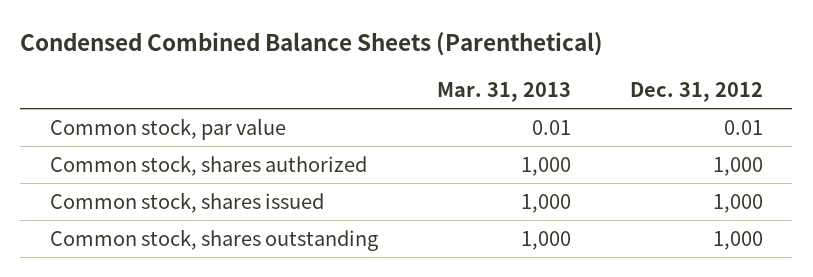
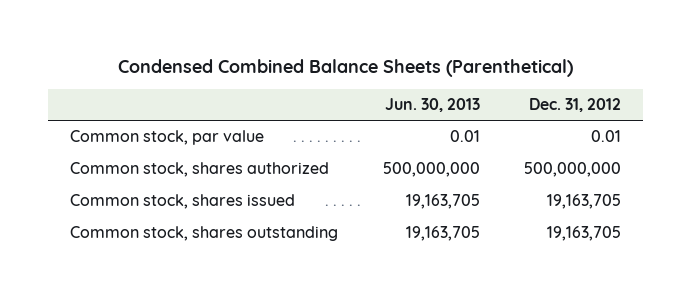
[436,81,571,102] Mar. 31, 2013 -> none
none -> [384,98,480,113] Jun. 30, 2013
[712,156,763,176] 1,000 -> [523,162,621,178] 500,000,000
[712,193,763,213] 1,000 -> [546,194,621,210] 19,163,705
[712,230,763,250] 1,000 -> [546,226,621,242] 19,163,705

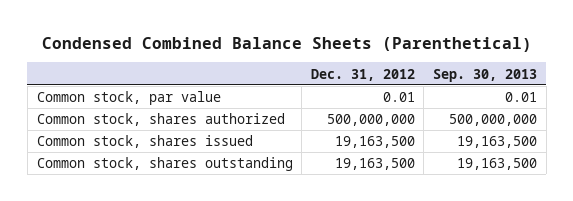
[384,98,480,113] Jun. 30, 2013 -> none
none -> [432,68,537,82] Sep. 30, 2013
[546,194,621,210] 19,163,705 -> [334,136,415,149] 19,163,500
[546,226,621,242] 19,163,705 -> [334,158,415,171] 19,163,500

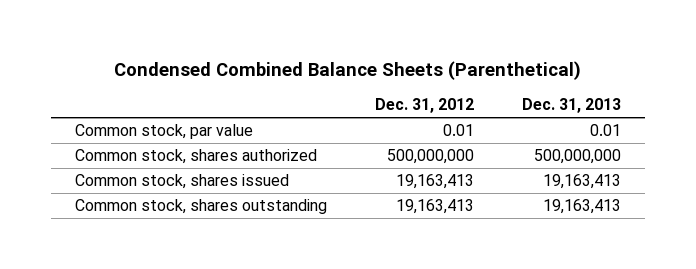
[432,68,537,82] Sep. 30, 2013 -> none
none -> [522,98,622,114] Dec. 31, 2013
[334,136,415,149] 19,163,500 -> [396,174,475,190] 19,163,413
[334,158,415,171] 19,163,500 -> [396,199,475,215] 19,163,413

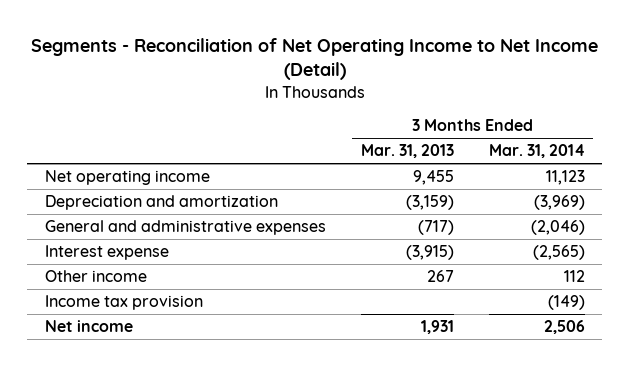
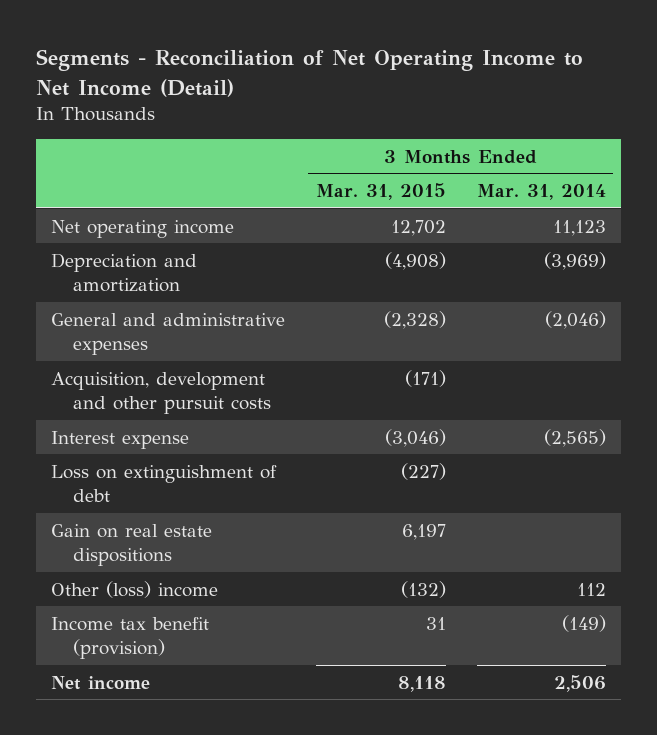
[360,144,454,159] Mar. 31, 2013 -> none
none -> [315,183,446,201] Mar. 31, 2015
none -> [51,371,272,414] Acquisition, development and other pursuit costs
none -> [51,464,278,502] Loss on extinguishment of debt
none -> [51,523,213,566] Gain on real estate dispositions
[44,270,147,283] Other income -> [51,580,219,598] Other (loss) income
[44,295,203,311] Income tax provision -> [51,616,210,659] Income tax benefit (provision)

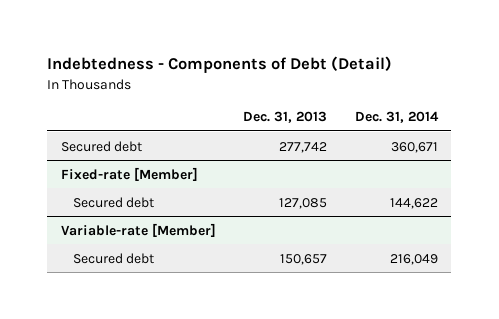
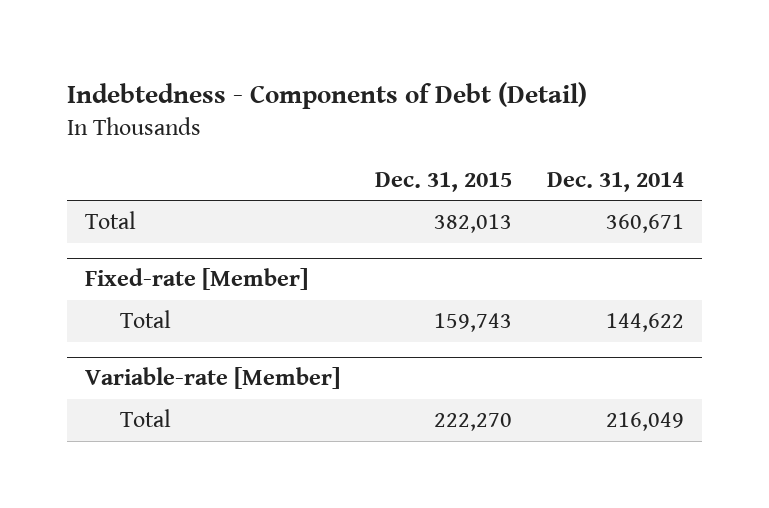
[243,111,328,124] Dec. 31, 2013 -> none
none -> [375,171,513,192] Dec. 31, 2015
[61,140,143,152] Secured debt -> [84,211,136,230] Total
[72,196,154,208] Secured debt -> [120,310,172,329] Total
[72,252,154,264] Secured debt -> [120,409,172,428] Total

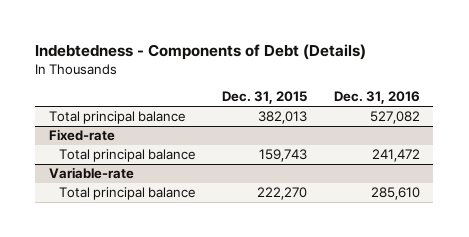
[67,82,588,110] Indebtedness - Components of Debt (Detail) -> [35,43,367,60] Indebtedness - Components of Debt (Details)
[547,171,685,192] Dec. 31, 2014 -> none
none -> [333,91,420,105] Dec. 31, 2016
[84,211,136,230] Total -> [48,111,185,125] Total principal balance
[84,268,308,291] Fixed-rate [Member] -> [48,129,115,142] Fixed-rate
[120,310,172,329] Total -> [58,149,195,163] Total principal balance
[84,367,340,390] Variable-rate [Member] -> [48,167,134,180] Variable-rate
[120,409,172,428] Total -> [58,187,195,201] Total principal balance

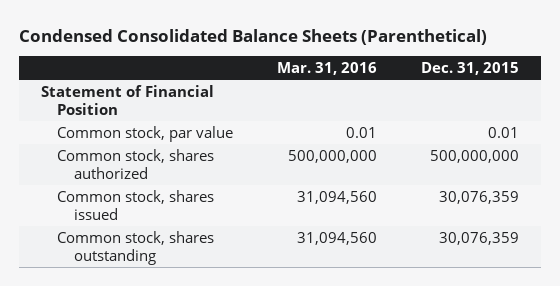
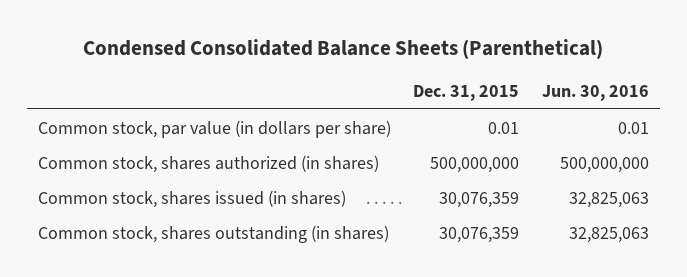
[277,62,378,76] Mar. 31, 2016 -> none
none -> [541,84,649,101] Jun. 30, 2016
[40,84,214,115] Statement of Financial Position -> none
[57,125,234,142] Common stock, par value -> [38,119,392,138] Common stock, par value (in dollars per share)
[57,148,215,179] Common stock, shares authorized -> [38,154,380,173] Common stock, shares authorized (in shares)
[57,189,215,220] Common stock, shares issued -> [38,189,347,208] Common stock, shares issued (in shares)
[57,230,215,265] Common stock, shares outstanding -> [38,224,390,243] Common stock, shares outstanding (in shares)

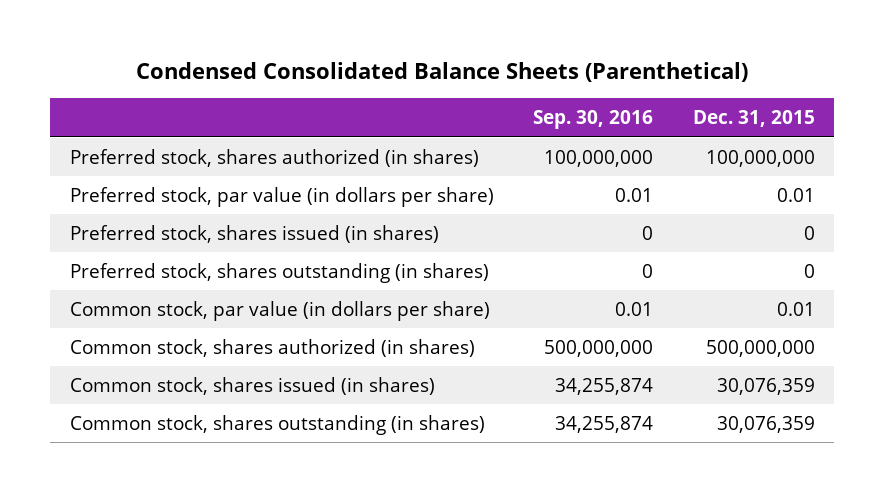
[541,84,649,101] Jun. 30, 2016 -> none
none -> [533,110,654,130] Sep. 30, 2016
none -> [69,148,479,167] Preferred stock, shares authorized (in shares)
none -> [69,186,494,207] Preferred stock, par value (in dollars per share)
none -> [69,224,439,243] Preferred stock, shares issued (in shares)
none -> [69,262,489,283] Preferred stock, shares outstanding (in shares)

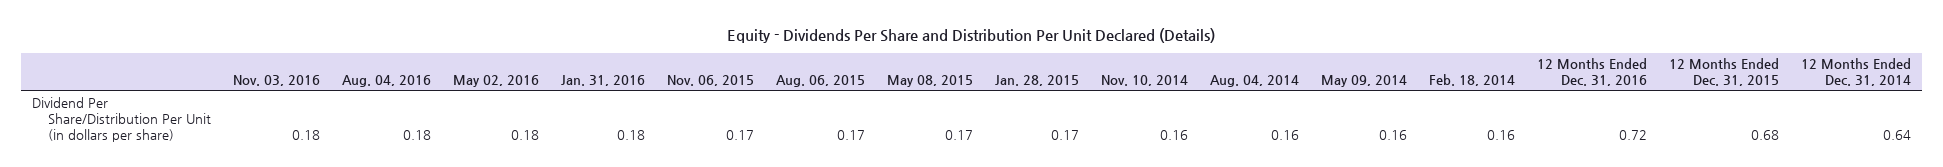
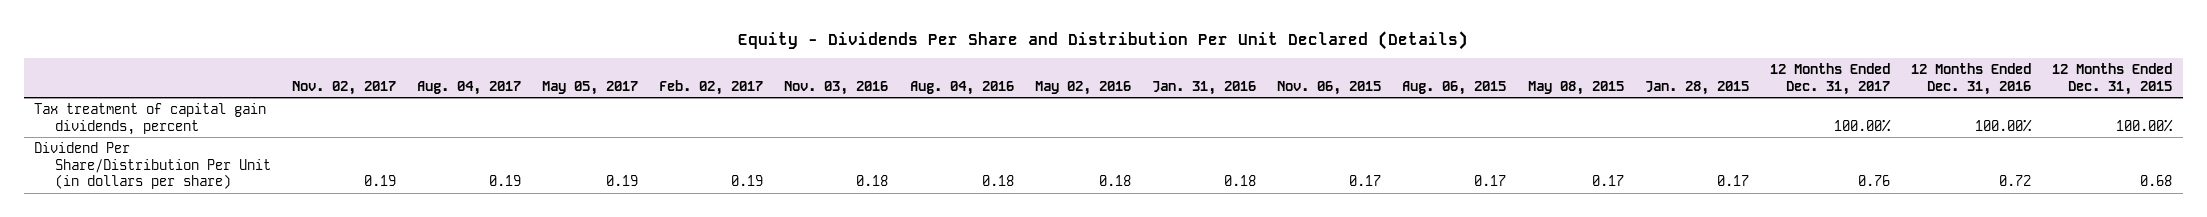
[1100,74,1188,86] Nov. 10, 2014 -> none
[1209,74,1299,87] Aug. 04, 2014 -> none
[1320,74,1407,87] May 09, 2014 -> none
[1428,73,1515,86] Feb. 18, 2014 -> none
[1800,58,1911,86] 12 Months Ended Dec. 31, 2014 -> none
none -> [291,80,396,95] Nov. 02, 2017
none -> [416,80,521,95] Aug. 04, 2017
none -> [542,80,639,95] May 05, 2017
none -> [659,79,764,95] Feb. 02, 2017
none -> [1770,62,1891,95] 12 Months Ended Dec. 31, 2017
none -> [34,102,267,135] Tax treatment of capital gain dividends, percent

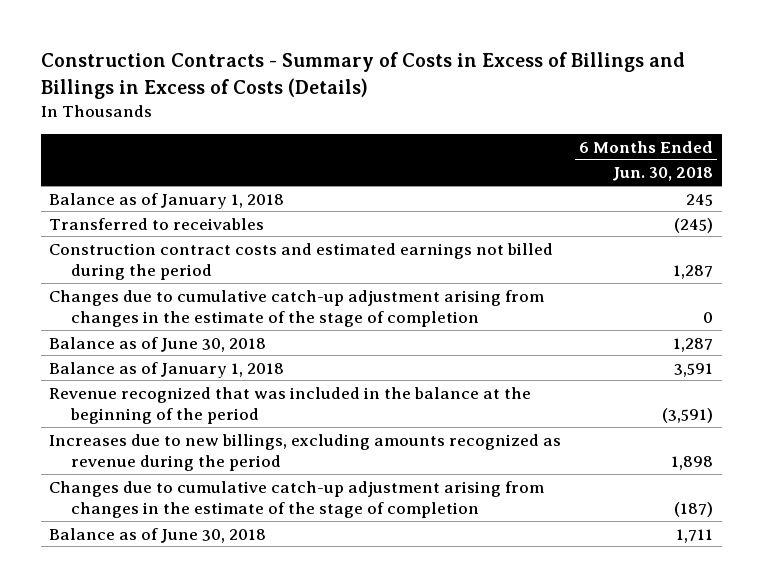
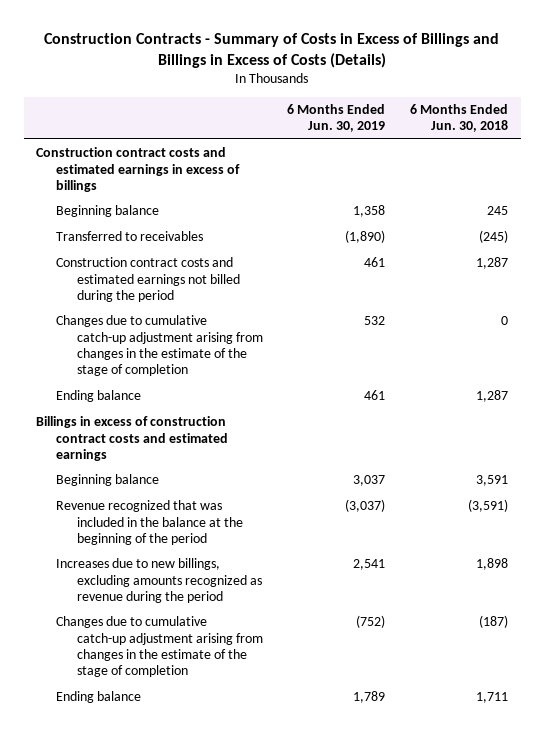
none -> [287,104,386,133] 6 Months Ended Jun. 30, 2019
none -> [36,147,241,192] Construction contract costs and estimated earnings in excess of billings
[49,192,285,209] Balance as of January 1, 2018 -> [56,205,160,218] Beginning balance
[49,336,267,352] Balance as of June 30, 2018 -> [56,390,142,403] Ending balance
none -> [36,416,229,461] Billings in excess of construction contract costs and estimated earnings
[49,361,285,378] Balance as of January 1, 2018 -> [56,474,160,487] Beginning balance
[49,527,267,543] Balance as of June 30, 2018 -> [56,691,142,704] Ending balance

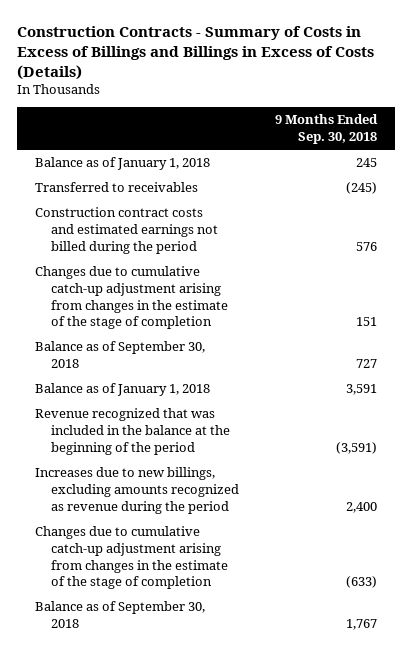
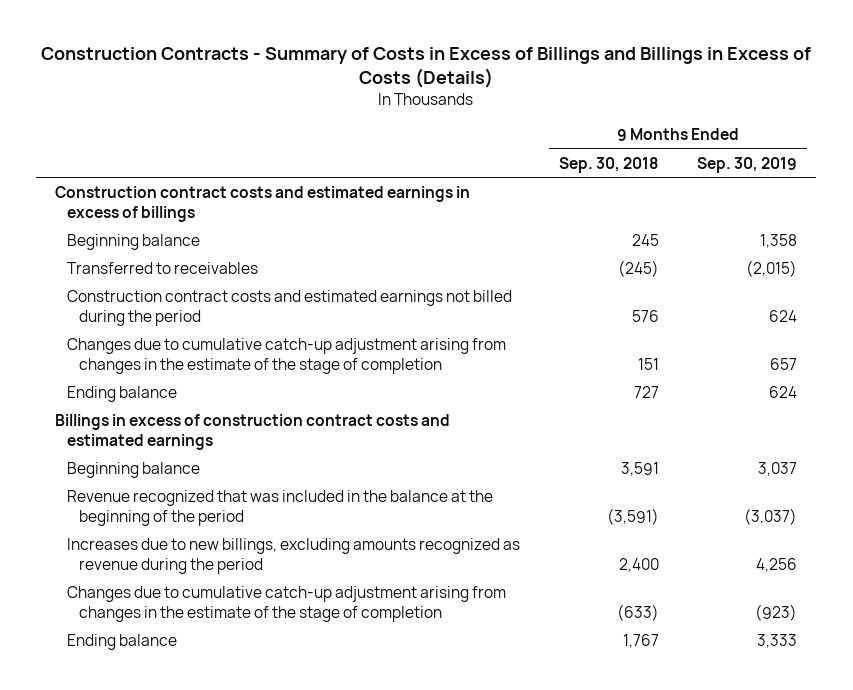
none -> [697,156,798,173] Sep. 30, 2019
none -> [55,185,471,222] Construction contract costs and estimated earnings in excess of billings
[34,157,210,171] Balance as of January 1, 2018 -> [66,233,200,250] Beginning balance
[34,341,205,368] Balance as of September 30, 2018 -> [66,385,177,402] Ending balance
none -> [55,413,451,450] Billings in excess of construction contract costs and estimated earnings
[34,383,210,397] Balance as of January 1, 2018 -> [66,461,200,478] Beginning balance
[34,601,205,628] Balance as of September 30, 2018 -> [66,633,177,650] Ending balance

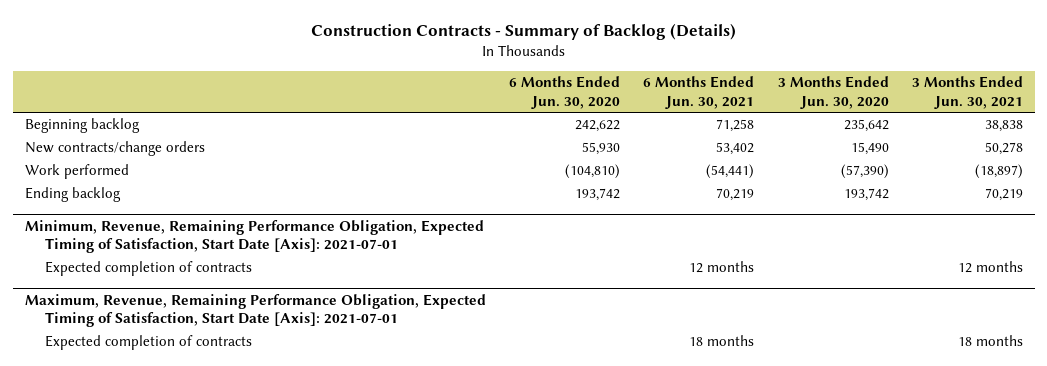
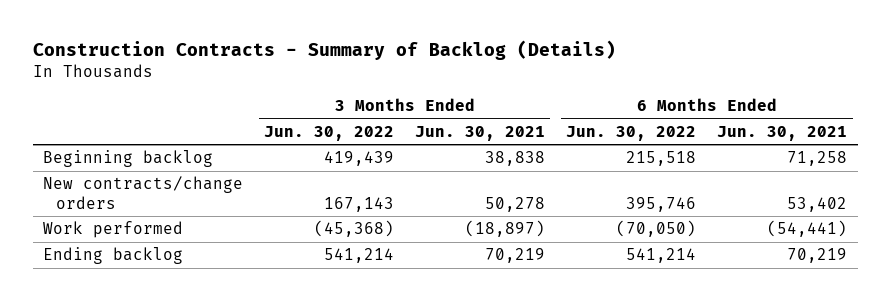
[508,76,620,109] 6 Months Ended Jun. 30, 2020 -> none
[777,76,889,109] 3 Months Ended Jun. 30, 2020 -> none
none -> [264,125,395,141] Jun. 30, 2022
none -> [566,125,697,141] Jun. 30, 2022
[24,219,484,254] Minimum, Revenue, Remaining Performance Obligation, Expected Timing of Satisfaction, Start Date [Axis]: 2021-07-01 -> none
[44,261,252,277] Expected completion of contracts -> none
[24,293,486,328] Maximum, Revenue, Remaining Performance Obligation, Expected Timing of Satisfaction, Start Date [Axis]: 2021-07-01 -> none
[44,335,252,351] Expected completion of contracts -> none

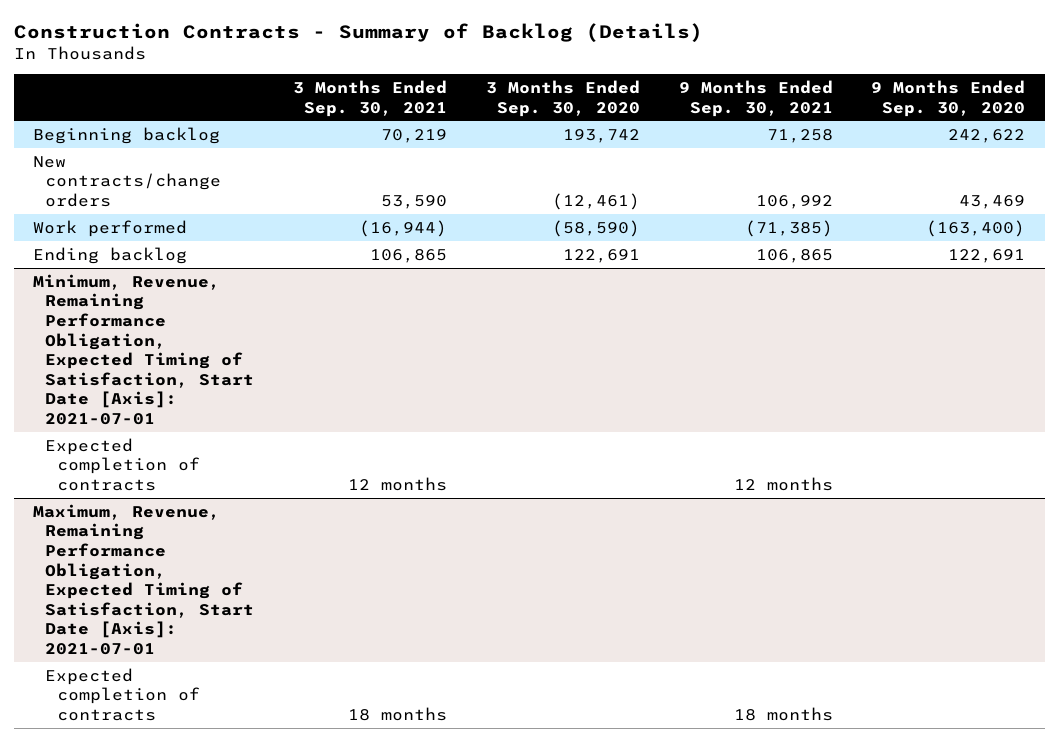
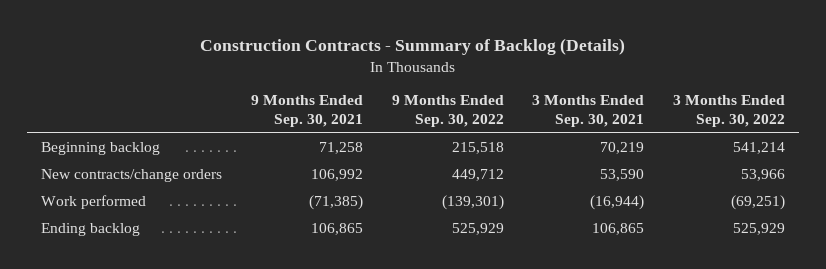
[485,79,640,117] 3 Months Ended Sep. 30, 2020 -> none
[871,79,1026,117] 9 Months Ended Sep. 30, 2020 -> none
none -> [391,95,504,128] 9 Months Ended Sep. 30, 2022
none -> [672,95,785,128] 3 Months Ended Sep. 30, 2022
[33,273,255,426] Minimum, Revenue, Remaining Performance Obligation, Expected Timing of Satisfaction, Start Date [Axis]: 2021-07-01 -> none
[45,437,201,491] Expected completion of contracts -> none
[33,503,255,656] Maximum, Revenue, Remaining Performance Obligation, Expected Timing of Satisfaction, Start Date [Axis]: 2021-07-01 -> none
[45,667,201,721] Expected completion of contracts -> none

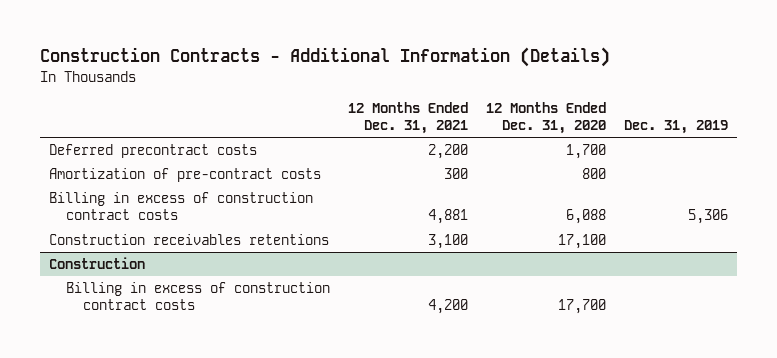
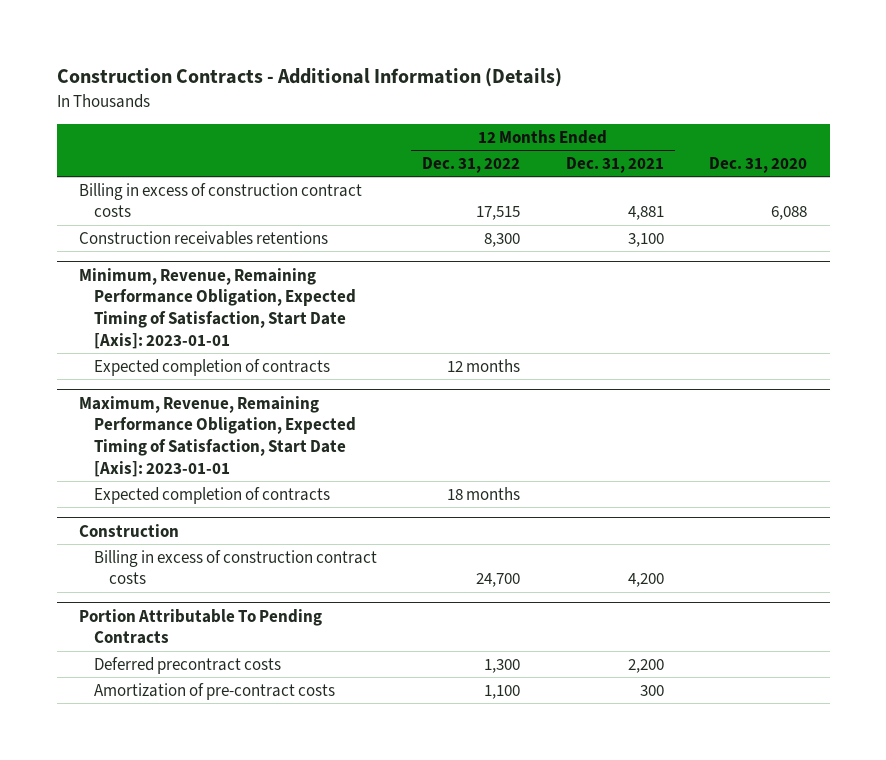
[485,101,606,135] 12 Months Ended Dec. 31, 2020 -> none
[623,120,728,135] Dec. 31, 2019 -> none
none -> [422,156,521,173] Dec. 31, 2022
none -> [709,156,808,173] Dec. 31, 2020
[49,144,258,159] Deferred precontract costs -> none
[49,168,322,183] Amortization of pre-contract costs -> none
none -> [79,267,357,349] Minimum, Revenue, Remaining Performance Obligation, Expected Timing of Satisfaction, Start Date [Axis]: 2023-01-01
none -> [94,358,331,376] Expected completion of contracts
none -> [79,395,357,477] Maximum, Revenue, Remaining Performance Obligation, Expected Timing of Satisfaction, Start Date [Axis]: 2023-01-01
none -> [94,486,331,504] Expected completion of contracts
none -> [79,608,323,645] Portion Attributable To Pending Contracts
none -> [94,656,282,674] Deferred precontract costs
none -> [94,682,336,700] Amortization of pre-contract costs

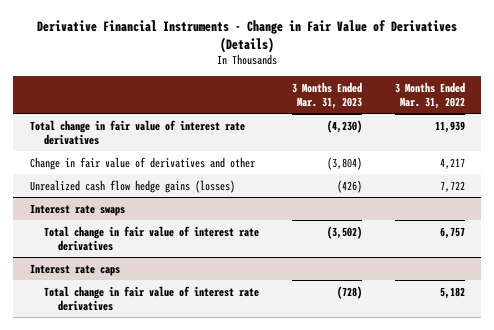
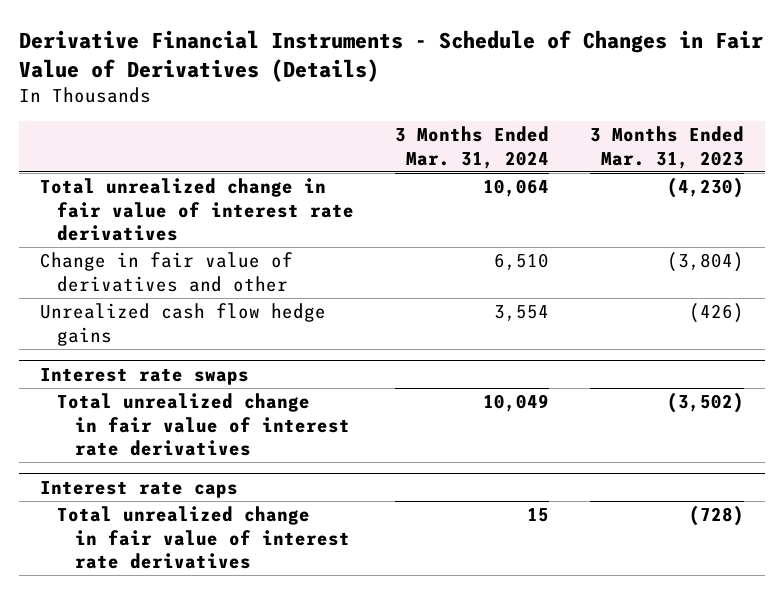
[37,19,458,53] Derivative Financial Instruments - Change in Fair Value of Derivatives (Details) -> [19,30,764,83] Derivative Financial Instruments - Schedule of Changes in Fair Value of Derivatives (Details)
[394,81,465,109] 3 Months Ended Mar. 31, 2022 -> none
none -> [395,126,550,169] 3 Months Ended Mar. 31, 2024
[29,119,245,145] Total change in fair value of interest rate derivatives -> [39,178,355,241] Total unrealized change in fair value of interest rate derivatives
[29,179,235,193] Unrealized cash flow hedge gains (losses) -> [39,303,326,346] Unrealized cash flow hedge gains
[43,225,259,251] Total change in fair value of interest rate derivatives -> [57,393,351,456] Total unrealized change in fair value of interest rate derivatives
[43,285,259,311] Total change in fair value of interest rate derivatives -> [57,506,351,569] Total unrealized change in fair value of interest rate derivatives

